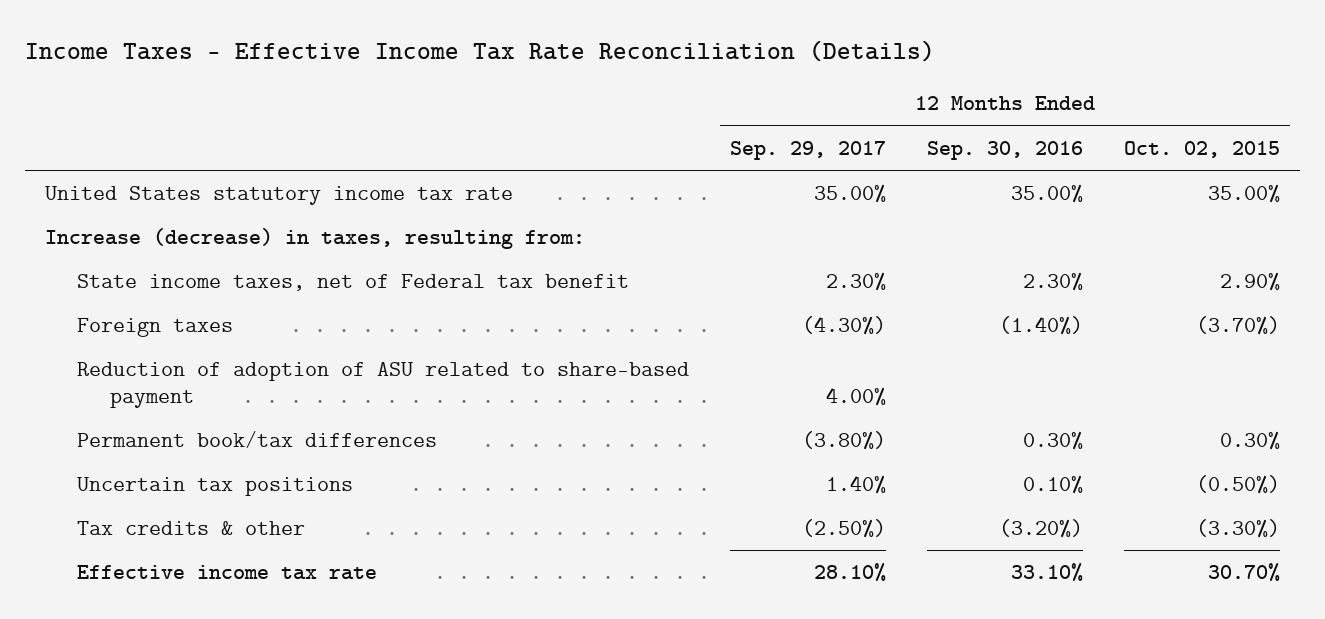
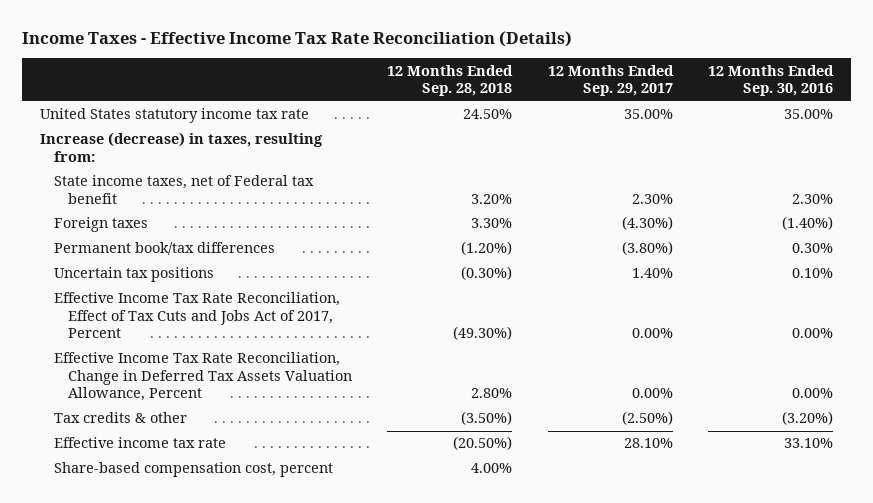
[1123,140,1280,158] Oct. 02, 2015 -> none
none -> [387,64,514,97] 12 Months Ended Sep. 28, 2018
[77,361,690,408] Reduction of adoption of ASU related to share-based payment -> none
none -> [53,292,340,339] Effective Income Tax Rate Reconciliation, Effect of Tax Cuts and Jobs Act of 2017, Percent
none -> [53,352,353,402] Effective Income Tax Rate Reconciliation, Change in Deferred Tax Assets Valuation Allowance, Percent
none -> [53,462,333,478] Share-based compensation cost, percent

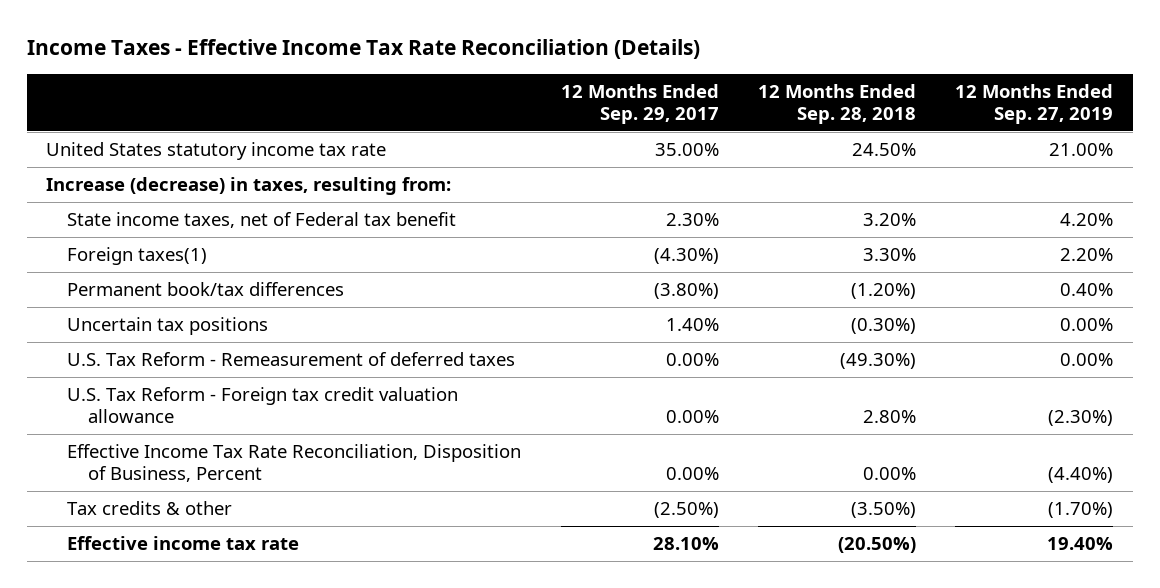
[708,64,835,97] 12 Months Ended Sep. 30, 2016 -> none
none -> [955,83,1114,124] 12 Months Ended Sep. 27, 2019
[53,217,148,233] Foreign taxes -> [67,247,208,266] Foreign taxes(1)
[53,292,340,339] Effective Income Tax Rate Reconciliation, Effect of Tax Cuts and Jobs Act of 2017, Percent -> [67,352,516,367] U.S. Tax Reform - Remeasurement of deferred taxes
[53,352,353,402] Effective Income Tax Rate Reconciliation, Change in Deferred Tax Assets Valuation Allowance, Percent -> [67,387,459,424] U.S. Tax Reform - Foreign tax credit valuation allowance
none -> [67,444,522,483] Effective Income Tax Rate Reconciliation, Disposition of Business, Percent
[53,462,333,478] Share-based compensation cost, percent -> none

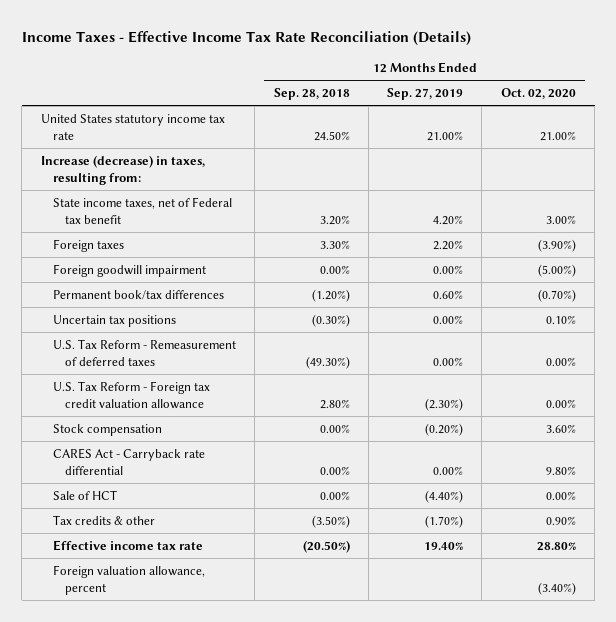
[560,83,719,124] 12 Months Ended Sep. 29, 2017 -> none
none -> [500,88,576,100] Oct. 02, 2020
[67,247,208,266] Foreign taxes(1) -> [52,238,124,252] Foreign taxes
none -> [52,263,206,277] Foreign goodwill impairment
[1060,283,1114,297] 0.40% -> [433,289,464,299] 0.60%
none -> [52,423,162,436] Stock compensation
none -> [52,447,205,475] CARES Act - Carryback rate differential
[67,444,522,483] Effective Income Tax Rate Reconciliation, Disposition of Business, Percent -> [52,489,117,500] Sale of HCT
none -> [52,564,205,595] Foreign valuation allowance, percent

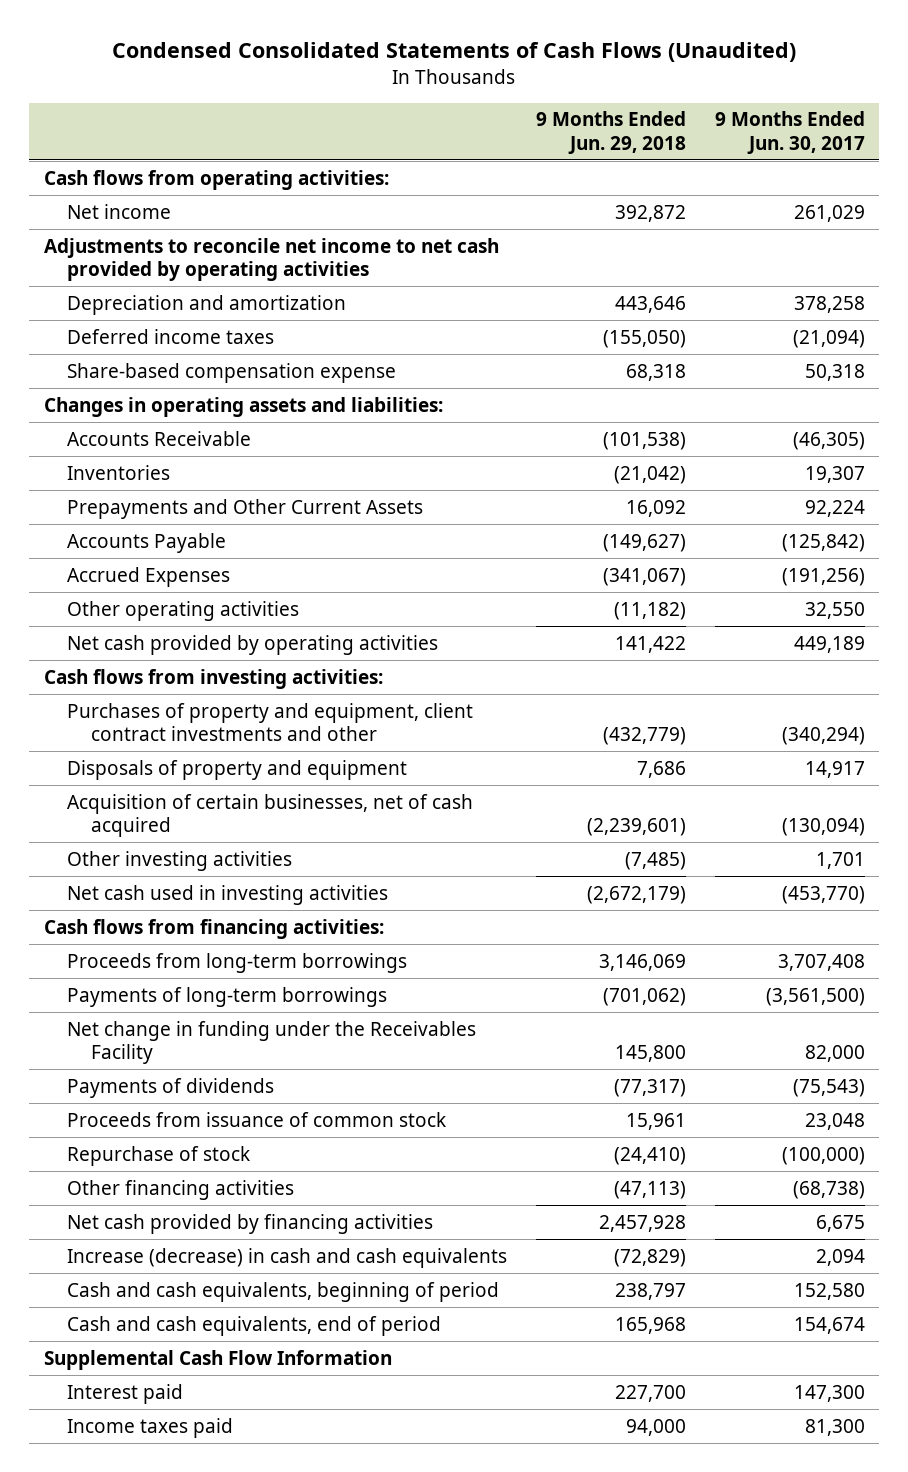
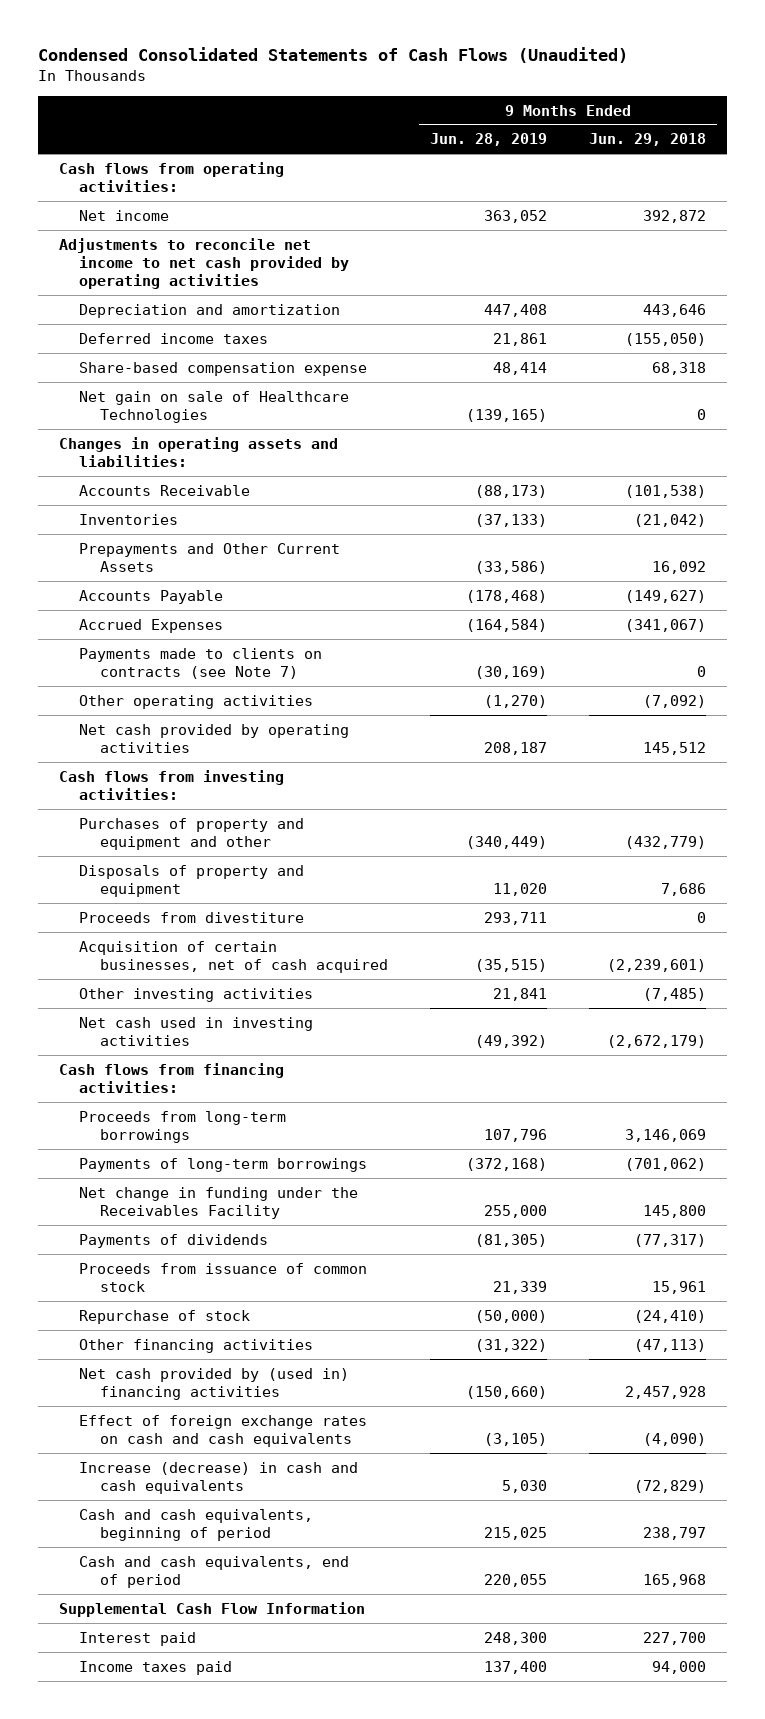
[714,111,865,154] 9 Months Ended Jun. 30, 2017 -> none
none -> [429,133,547,147] Jun. 28, 2019
none -> [79,390,350,423] Net gain on sale of Healthcare Technologies
none -> [79,647,323,679] Payments made to clients on contracts (see Note 7)
[613,601,686,620] (11,182) -> [643,694,707,708] (7,092)
[614,635,686,653] 141,422 -> [643,741,707,755] 145,512
[67,702,474,742] Purchases of property and equipment, client contract investments and other -> [79,817,305,850] Purchases of property and equipment and other
none -> [79,911,305,923] Proceeds from divestiture
[67,1213,434,1234] Net cash provided by financing activities -> [79,1367,350,1400] Net cash provided by (used in) financing activities
none -> [79,1414,368,1447] Effect of foreign exchange rates on cash and cash equivalents

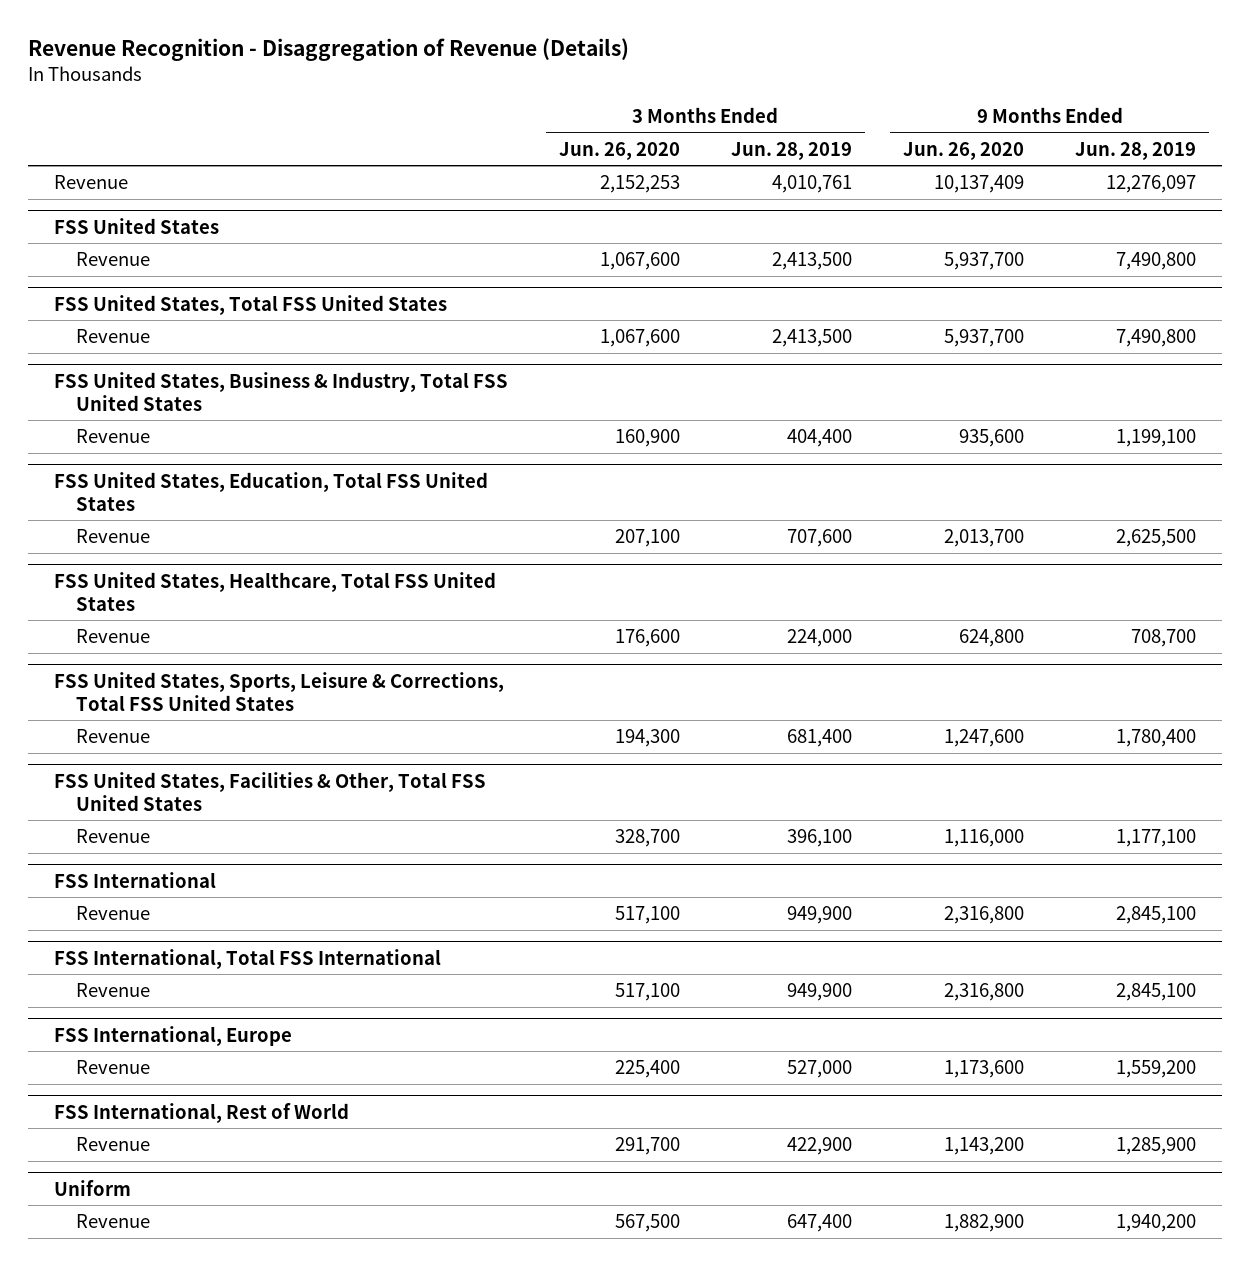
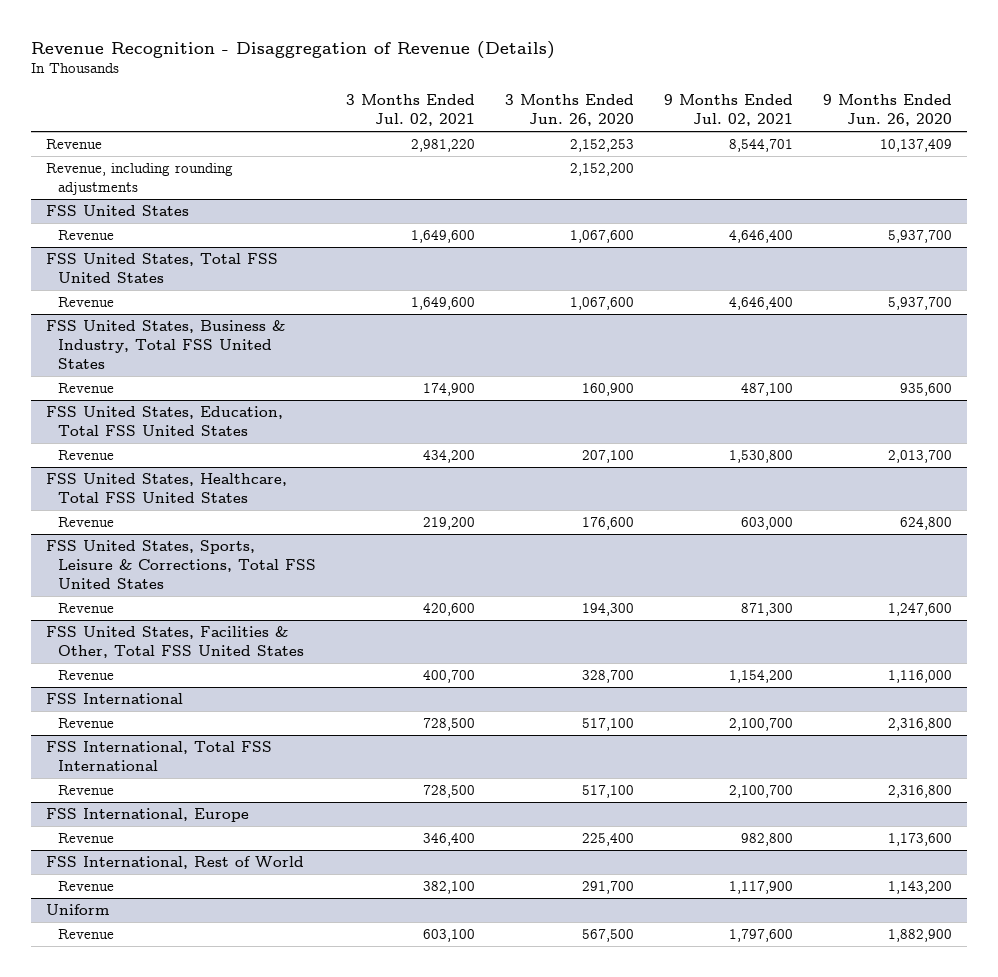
[730,141,852,160] Jun. 28, 2019 -> none
[1075,141,1197,160] Jun. 28, 2019 -> none
none -> [345,94,475,126] 3 Months Ended Jul. 02, 2021
none -> [663,94,793,126] 9 Months Ended Jul. 02, 2021
none -> [46,163,234,196] Revenue, including rounding adjustments

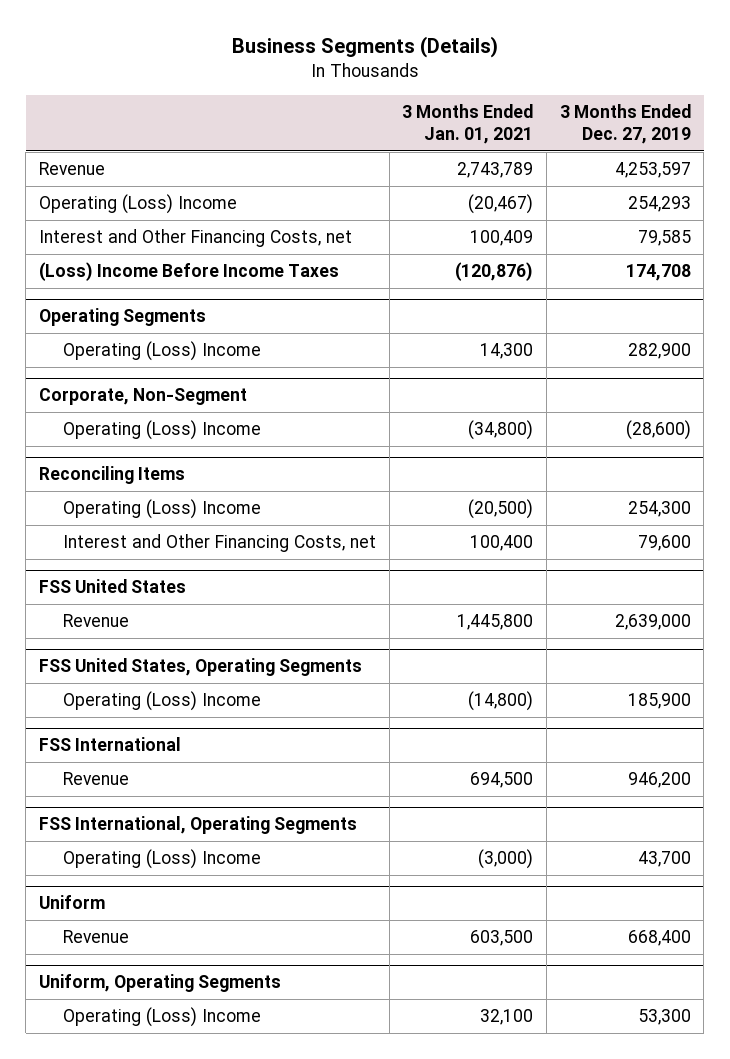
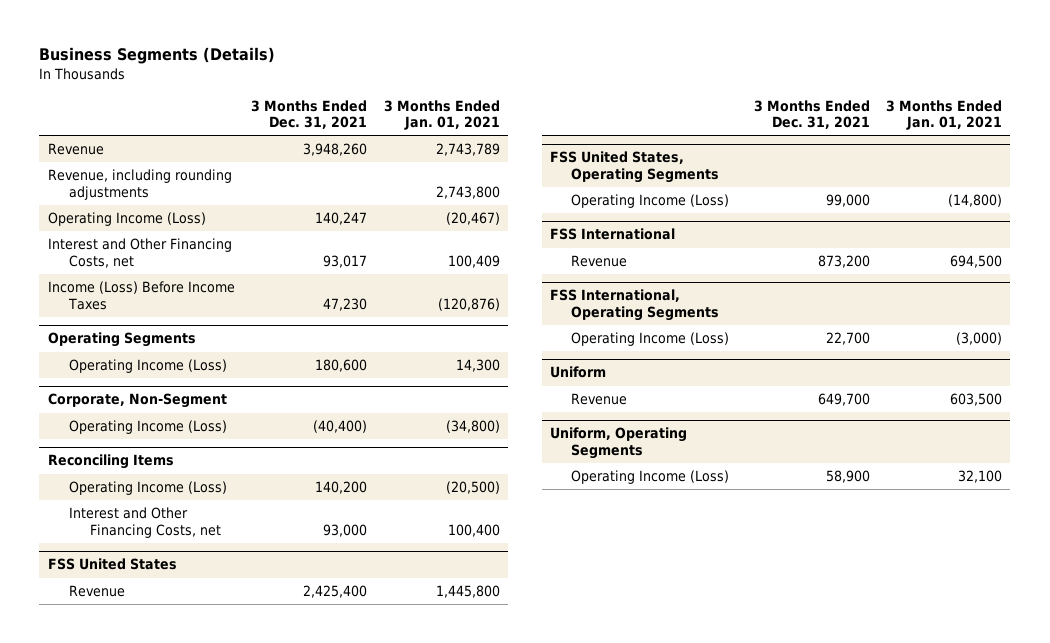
[559,103,691,145] 3 Months Ended Dec. 27, 2019 -> none
none -> [251,99,368,130] 3 Months Ended Dec. 31, 2021
none -> [47,169,232,200] Revenue, including rounding adjustments
[39,194,238,215] Operating (Loss) Income -> [47,212,206,227] Operating Income (Loss)
[39,262,340,282] (Loss) Income Before Income Taxes -> [47,281,235,310] Income (Loss) Before Income Taxes
[63,341,262,362] Operating (Loss) Income -> [68,359,227,374] Operating Income (Loss)
[63,420,262,441] Operating (Loss) Income -> [68,420,227,435] Operating Income (Loss)
[63,499,262,520] Operating (Loss) Income -> [68,481,227,496] Operating Income (Loss)
[63,691,262,712] Operating (Loss) Income -> [571,194,730,209] Operating Income (Loss)
[63,849,262,870] Operating (Loss) Income -> [571,332,730,347] Operating Income (Loss)
[63,1007,262,1028] Operating (Loss) Income -> [571,470,730,485] Operating Income (Loss)

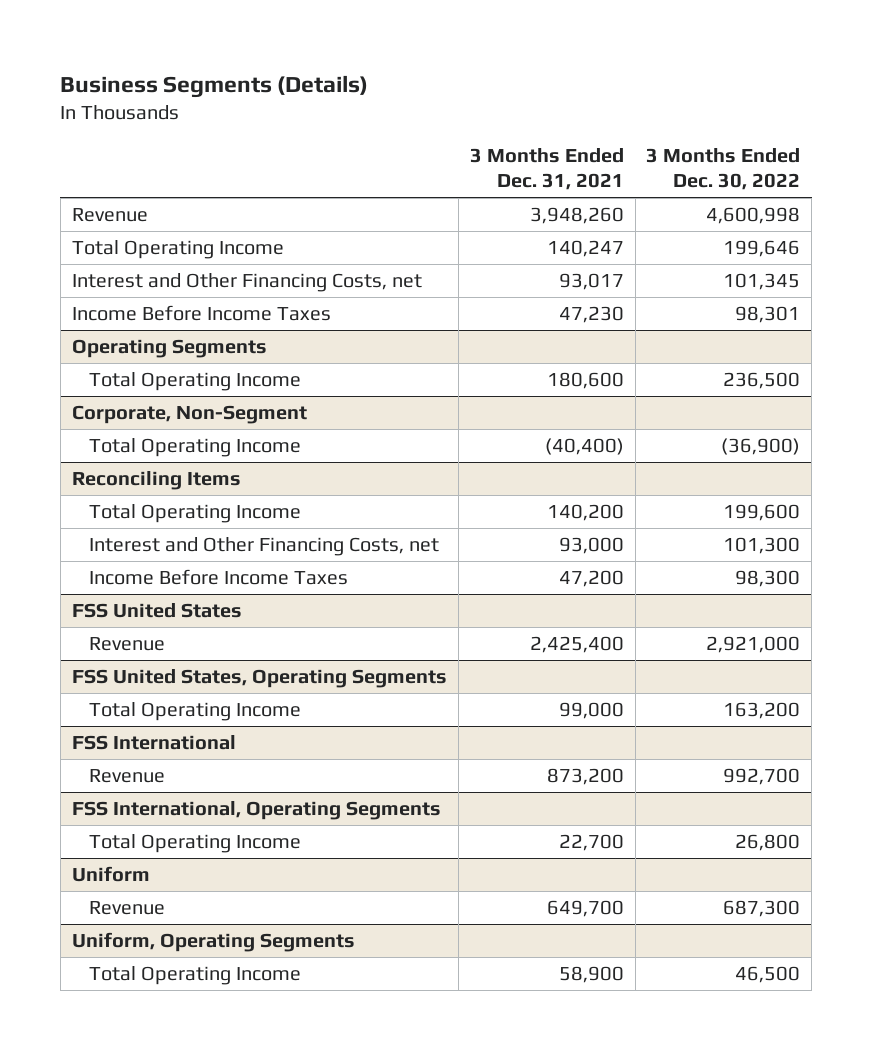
[383,99,500,131] 3 Months Ended Jan. 01, 2021 -> none
none -> [646,147,801,191] 3 Months Ended Dec. 30, 2022
[47,169,232,200] Revenue, including rounding adjustments -> none
[47,212,206,227] Operating Income (Loss) -> [71,239,284,259] Total Operating Income
[47,281,235,310] Income (Loss) Before Income Taxes -> [71,304,331,321] Income Before Income Taxes
[68,359,227,374] Operating Income (Loss) -> [89,371,302,391] Total Operating Income
[68,420,227,435] Operating Income (Loss) -> [89,437,302,457] Total Operating Income
[68,481,227,496] Operating Income (Loss) -> [89,503,302,523] Total Operating Income
none -> [89,568,349,585] Income Before Income Taxes
[571,194,730,209] Operating Income (Loss) -> [89,701,302,721] Total Operating Income
[571,332,730,347] Operating Income (Loss) -> [89,833,302,853] Total Operating Income
[571,470,730,485] Operating Income (Loss) -> [89,965,302,985] Total Operating Income

